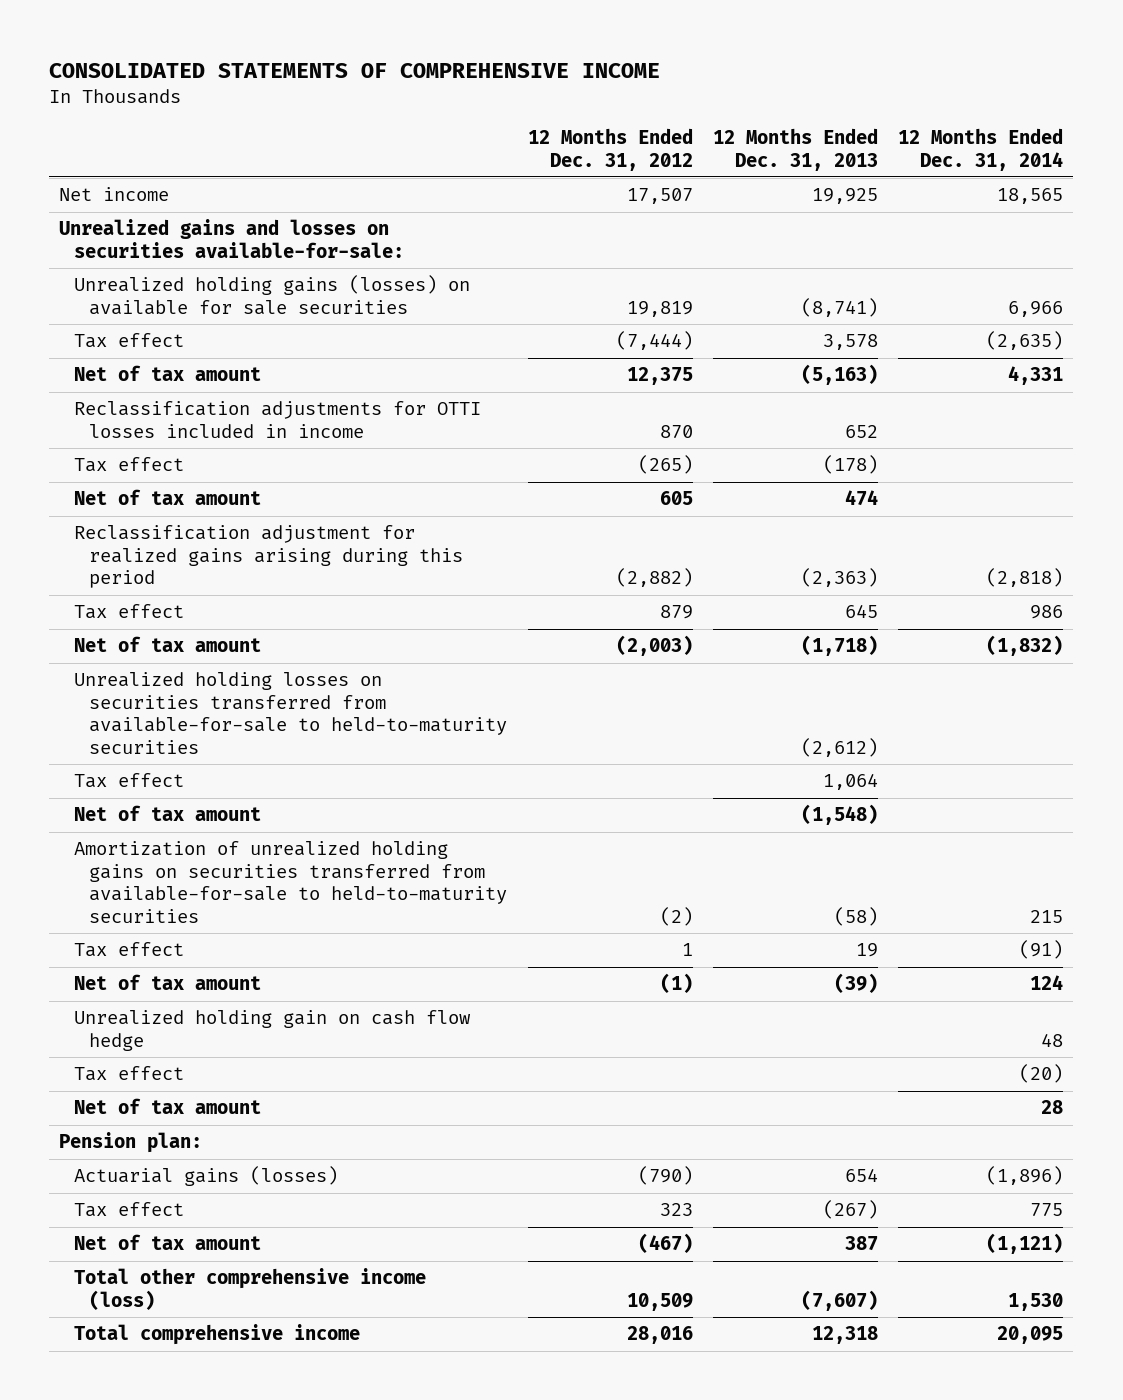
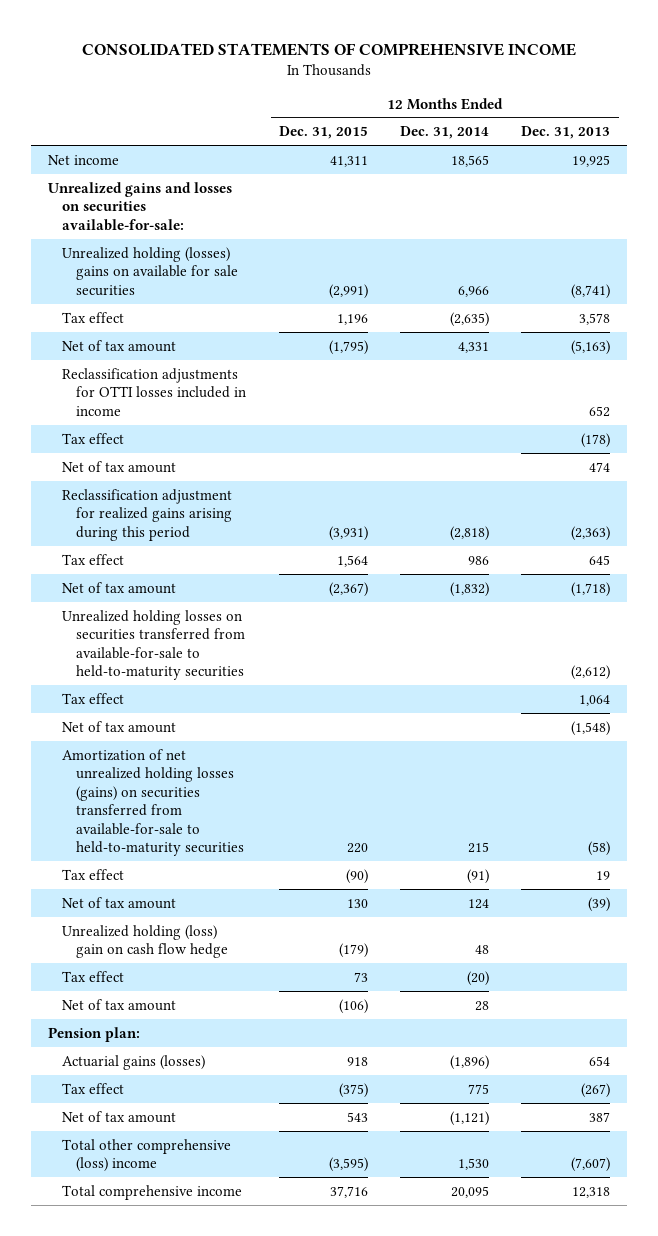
[527,128,693,171] 12 Months Ended Dec. 31, 2012 -> none
none -> [278,126,368,140] Dec. 31, 2015
[74,275,471,315] Unrealized holding gains (losses) on available for sale securities -> [61,246,239,296] Unrealized holding (losses) gains on available for sale securities
[74,841,508,923] Amortization of unrealized holding gains on securities transferred from available-for-sale to held-to-maturity securities -> [61,748,245,857] Amortization of net unrealized holding losses (gains) on securities transferred from available-for-sale to held-to-maturity securities
[74,1010,472,1051] Unrealized holding gain on cash flow hedge -> [61,924,229,959] Unrealized holding (loss) gain on cash flow hedge
[74,1268,427,1310] Total other comprehensive income (loss) -> [61,1138,231,1173] Total other comprehensive (loss) income

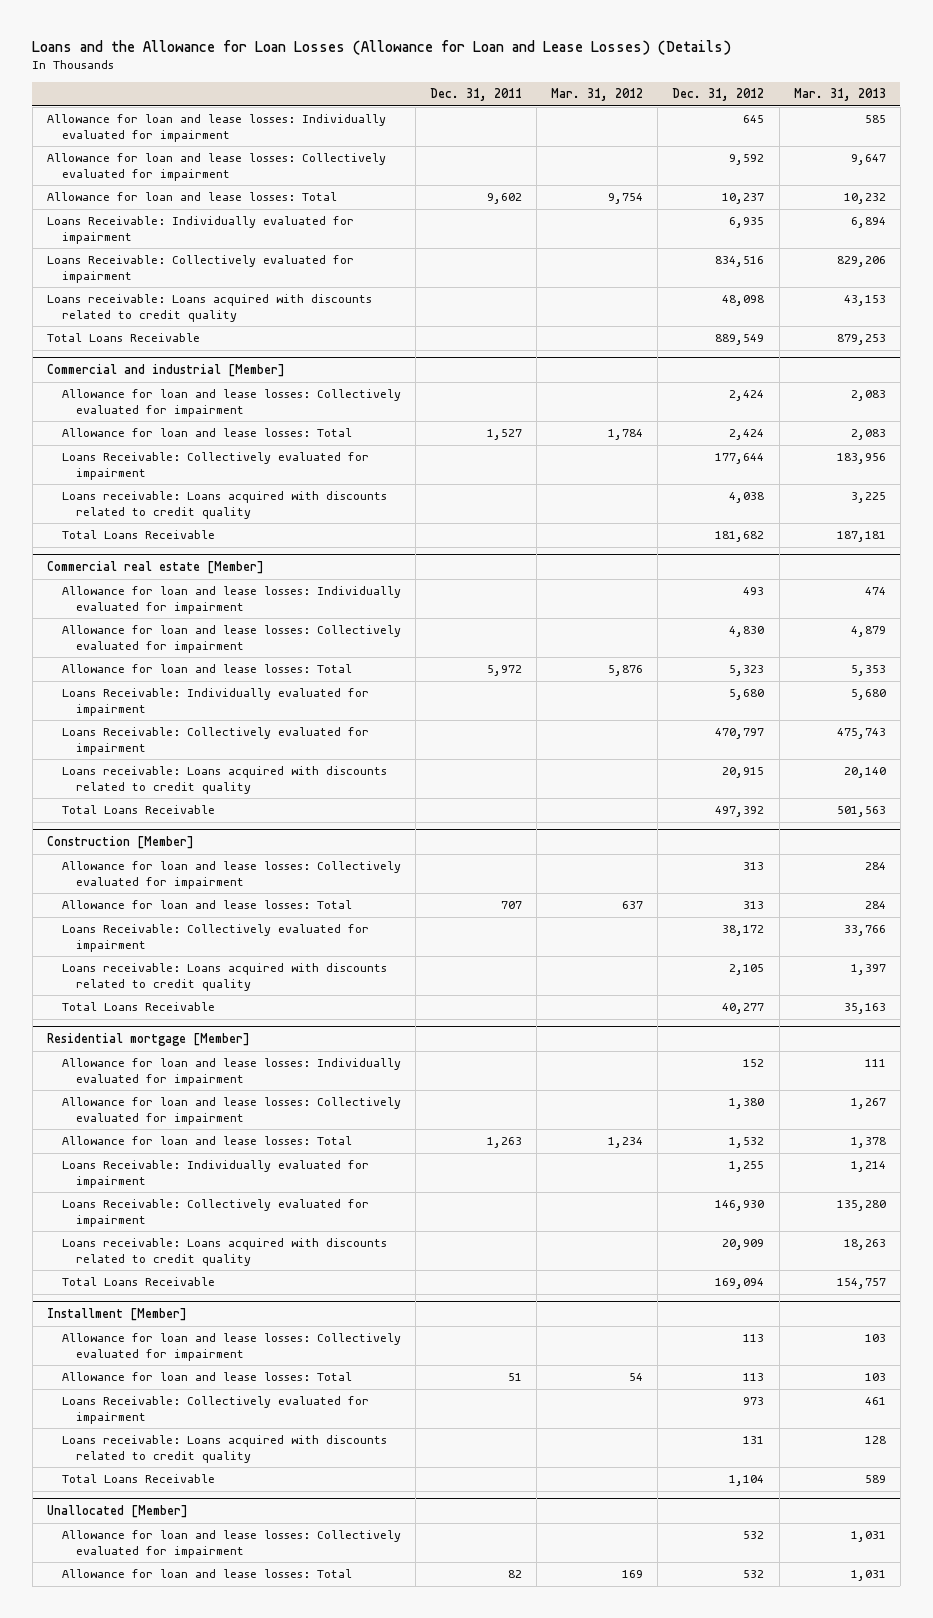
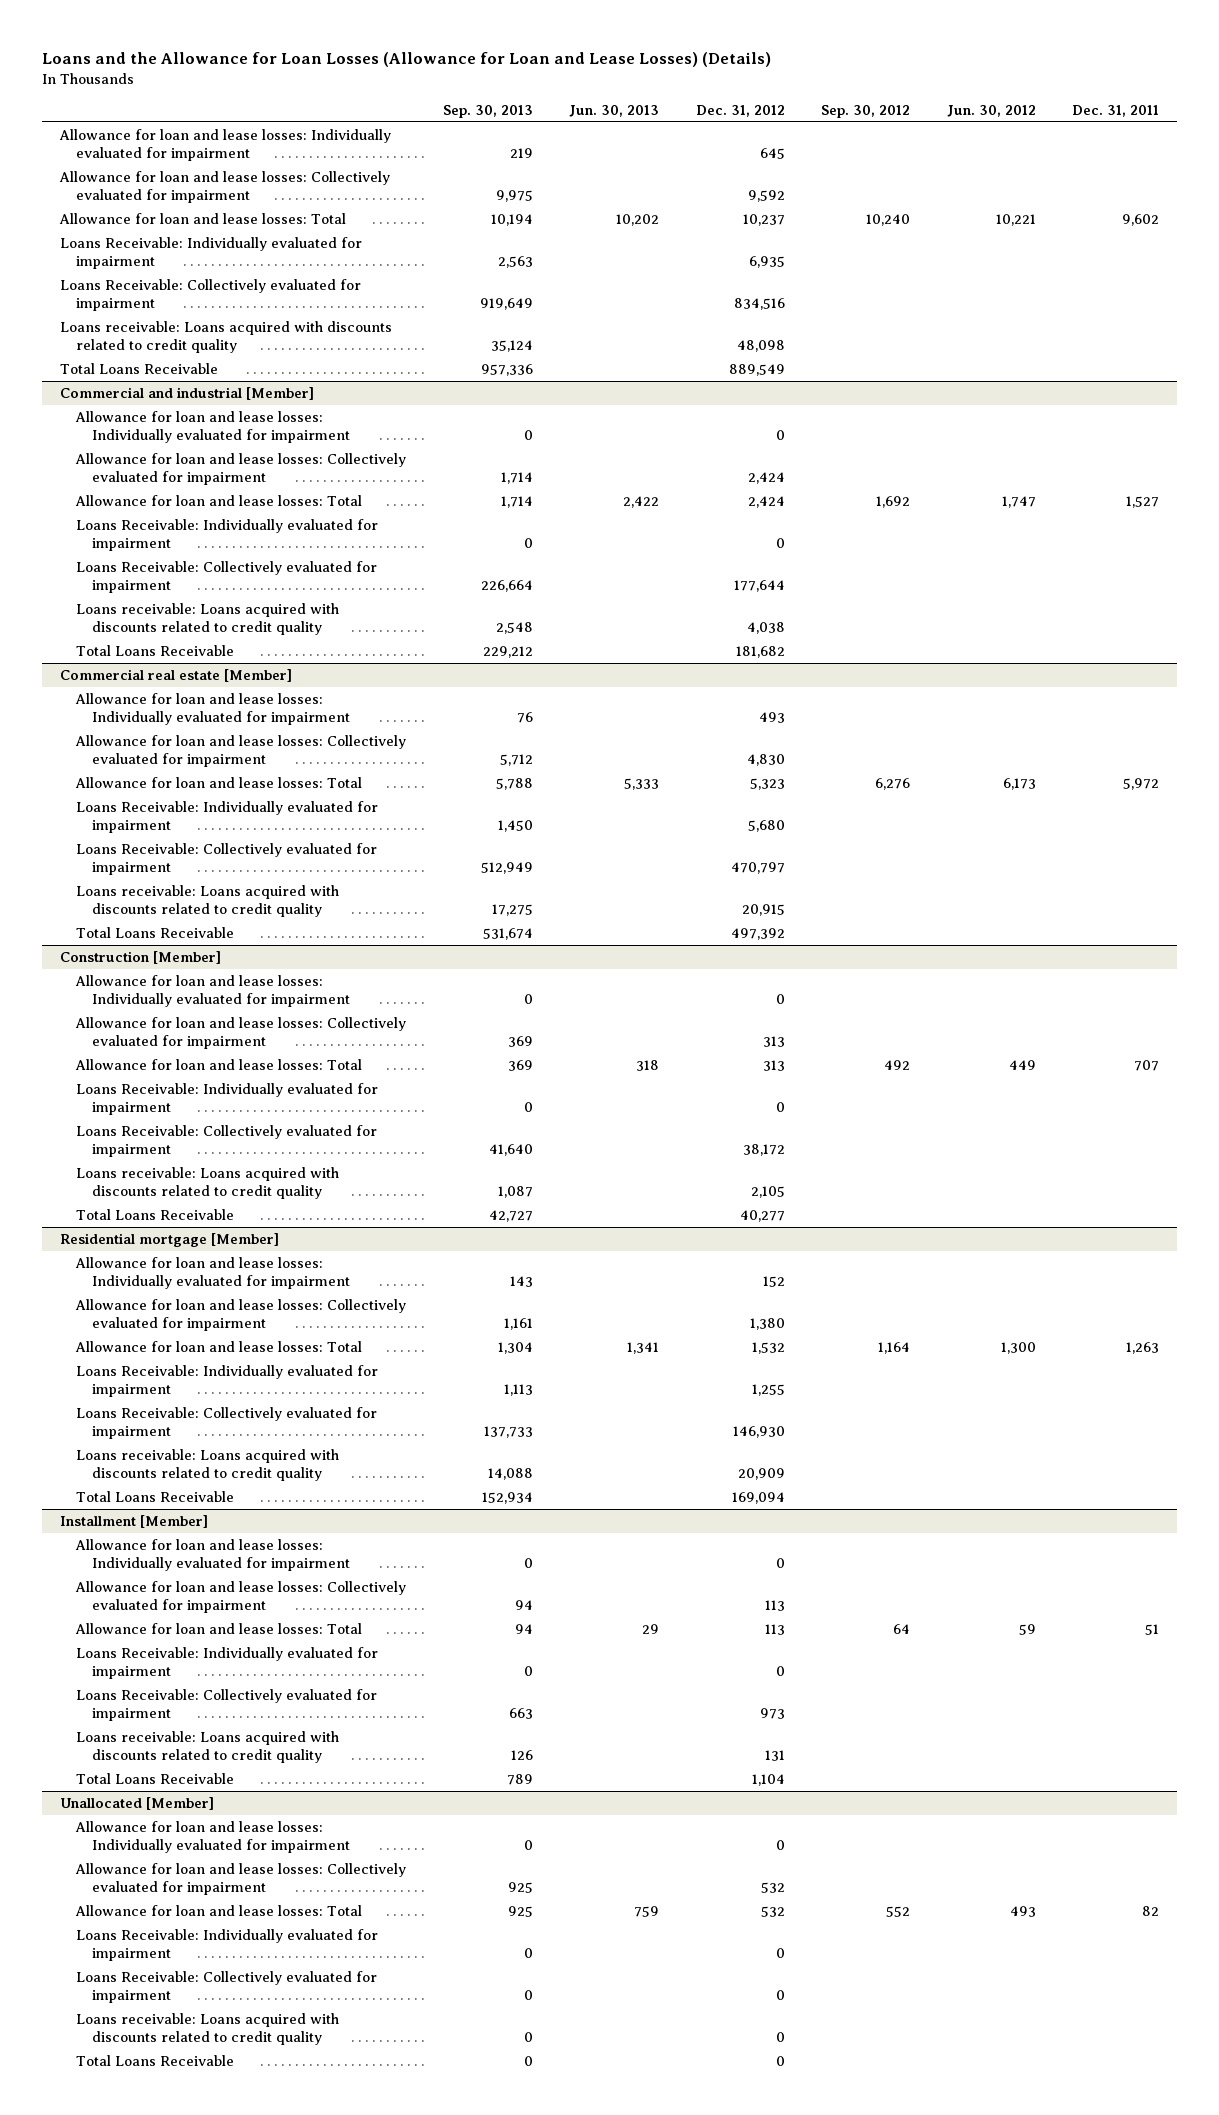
[551,88,644,102] Mar. 31, 2012 -> none
[793,88,886,102] Mar. 31, 2013 -> none
none -> [442,104,533,118] Sep. 30, 2013
none -> [569,104,660,117] Jun. 30, 2013
none -> [821,104,911,118] Sep. 30, 2012
none -> [946,104,1036,117] Jun. 30, 2012
none -> [75,410,351,444] Allowance for loan and lease losses: Individually evaluated for impairment
none -> [76,518,379,552] Loans Receivable: Individually evaluated for impairment
none -> [75,974,351,1008] Allowance for loan and lease losses: Individually evaluated for impairment
none -> [76,1082,379,1116] Loans Receivable: Individually evaluated for impairment
none -> [75,1538,351,1572] Allowance for loan and lease losses: Individually evaluated for impairment
none -> [76,1646,379,1680] Loans Receivable: Individually evaluated for impairment
none -> [75,1820,351,1854] Allowance for loan and lease losses: Individually evaluated for impairment
none -> [76,1928,379,1962] Loans Receivable: Individually evaluated for impairment
none -> [76,1970,378,2004] Loans Receivable: Collectively evaluated for impairment
none -> [76,2012,340,2046] Loans receivable: Loans acquired with discounts related to credit quality
none -> [76,2054,235,2066] Total Loans Receivable

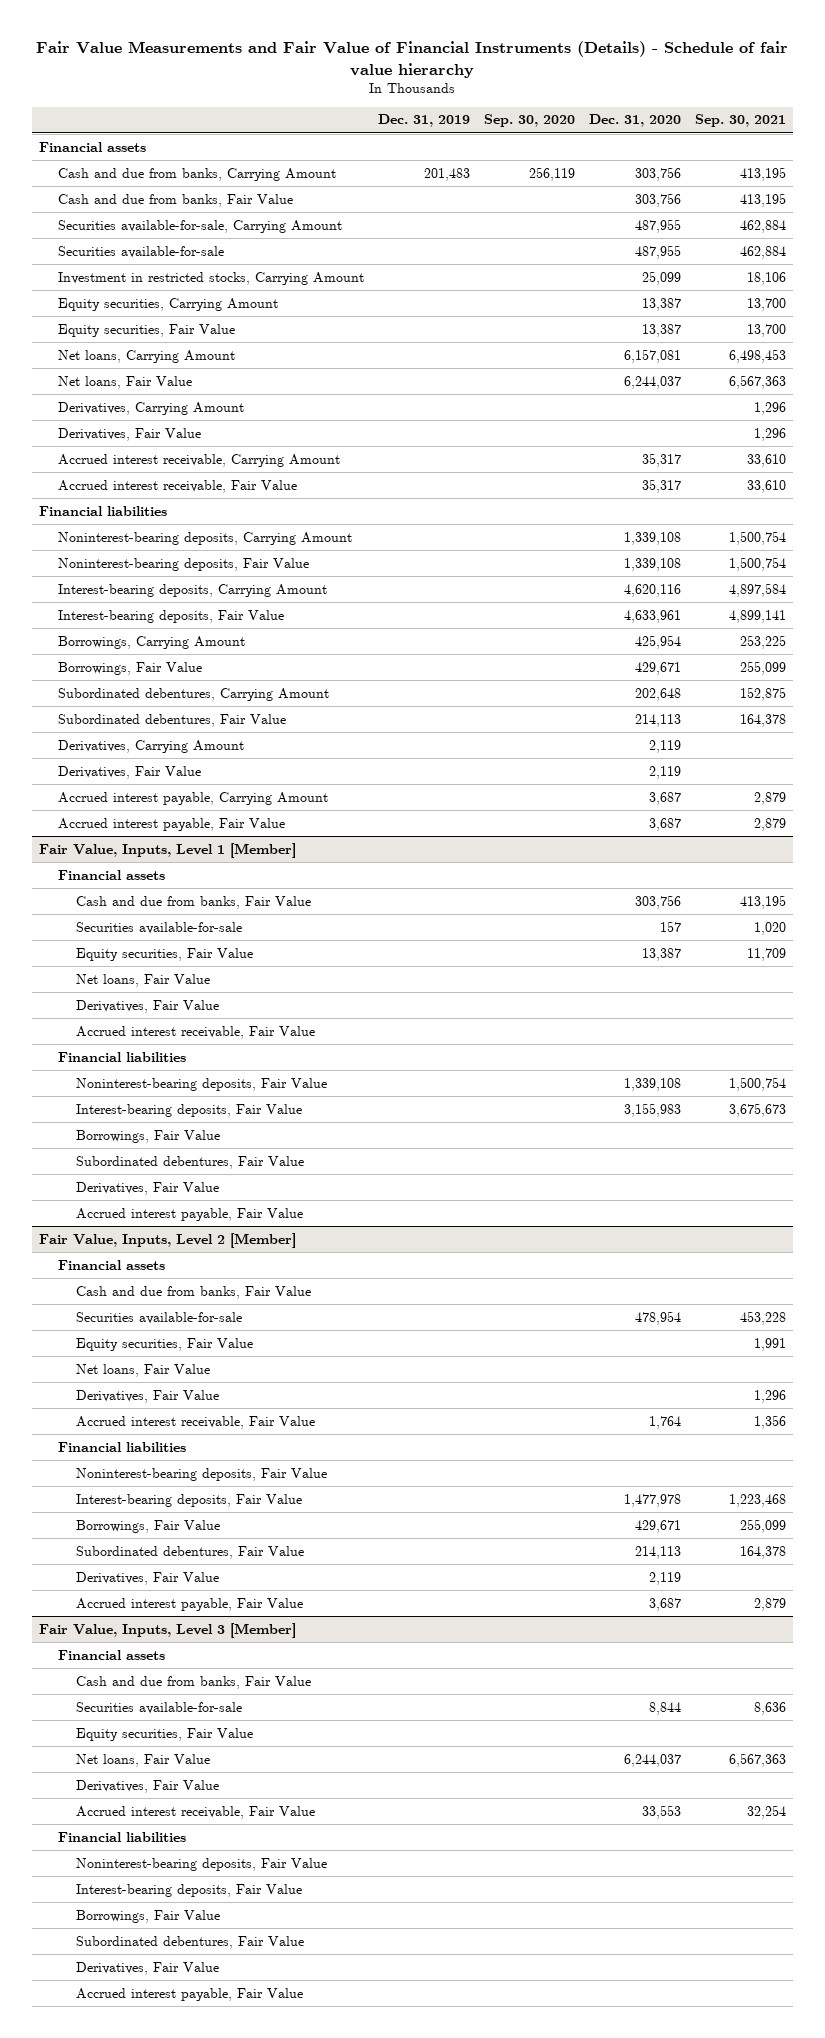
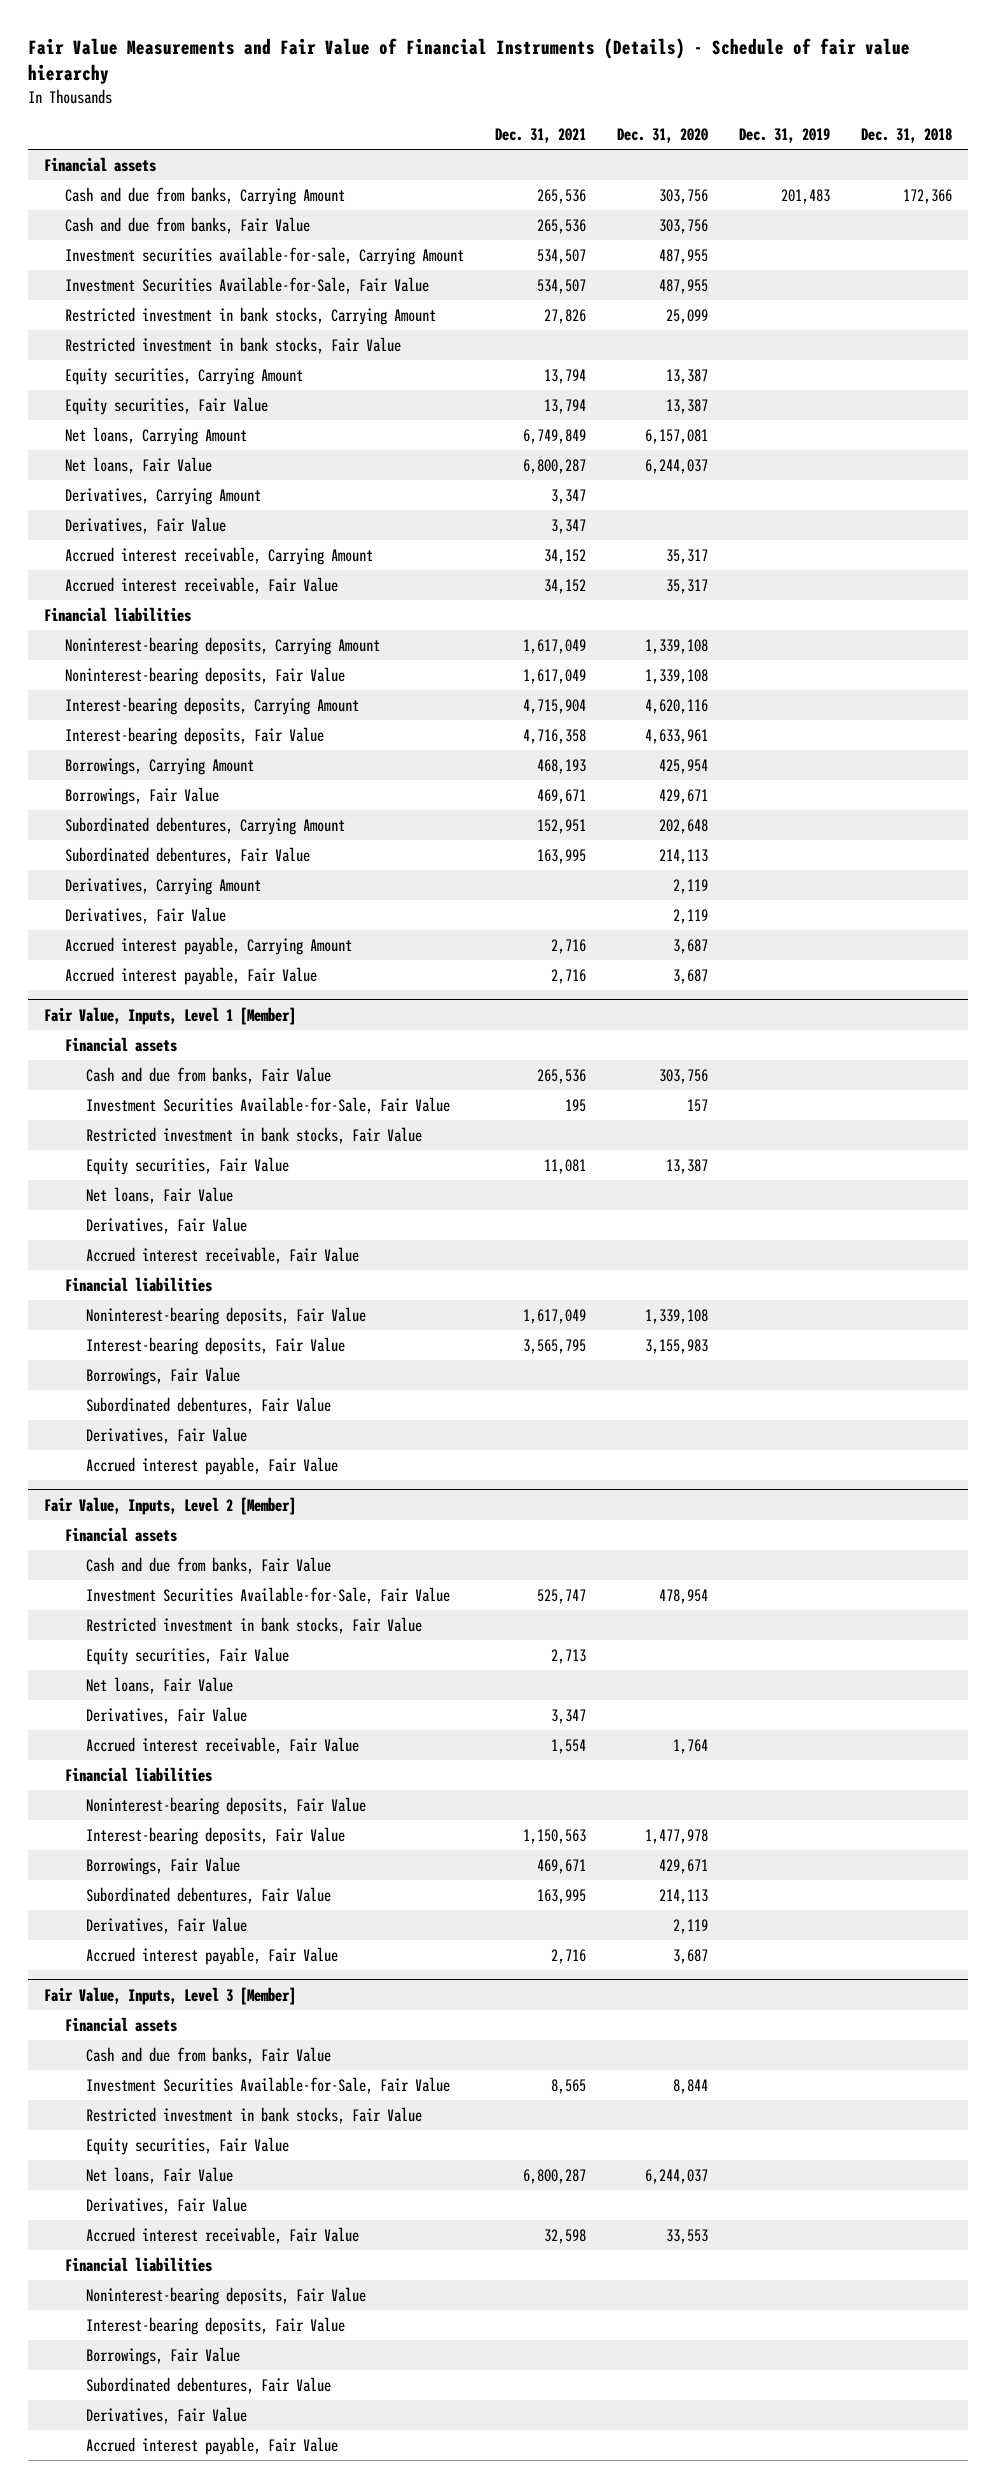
[483,114,575,128] Sep. 30, 2020 -> none
[694,114,786,128] Sep. 30, 2021 -> none
none -> [495,128,587,144] Dec. 31, 2021
none -> [861,128,953,144] Dec. 31, 2018
[57,219,342,233] Securities available-for-sale, Carrying Amount -> [65,246,465,265] Investment securities available-for-sale, Carrying Amount
[57,245,224,258] Securities available-for-sale -> [65,276,430,294] Investment Securities Available-for-Sale, Fair Value
[57,271,364,285] Investment in restricted stocks, Carrying Amount -> [65,306,437,325] Restricted investment in bank stocks, Carrying Amount
none -> [65,336,402,354] Restricted investment in bank stocks, Fair Value
[76,921,243,934] Securities available-for-sale -> [86,1096,451,1114] Investment Securities Available-for-Sale, Fair Value
none -> [86,1126,423,1144] Restricted investment in bank stocks, Fair Value
[76,1311,243,1324] Securities available-for-sale -> [86,1586,451,1604] Investment Securities Available-for-Sale, Fair Value
none -> [86,1616,423,1634] Restricted investment in bank stocks, Fair Value
[76,1701,243,1714] Securities available-for-sale -> [86,2076,451,2094] Investment Securities Available-for-Sale, Fair Value
none -> [86,2106,423,2124] Restricted investment in bank stocks, Fair Value

